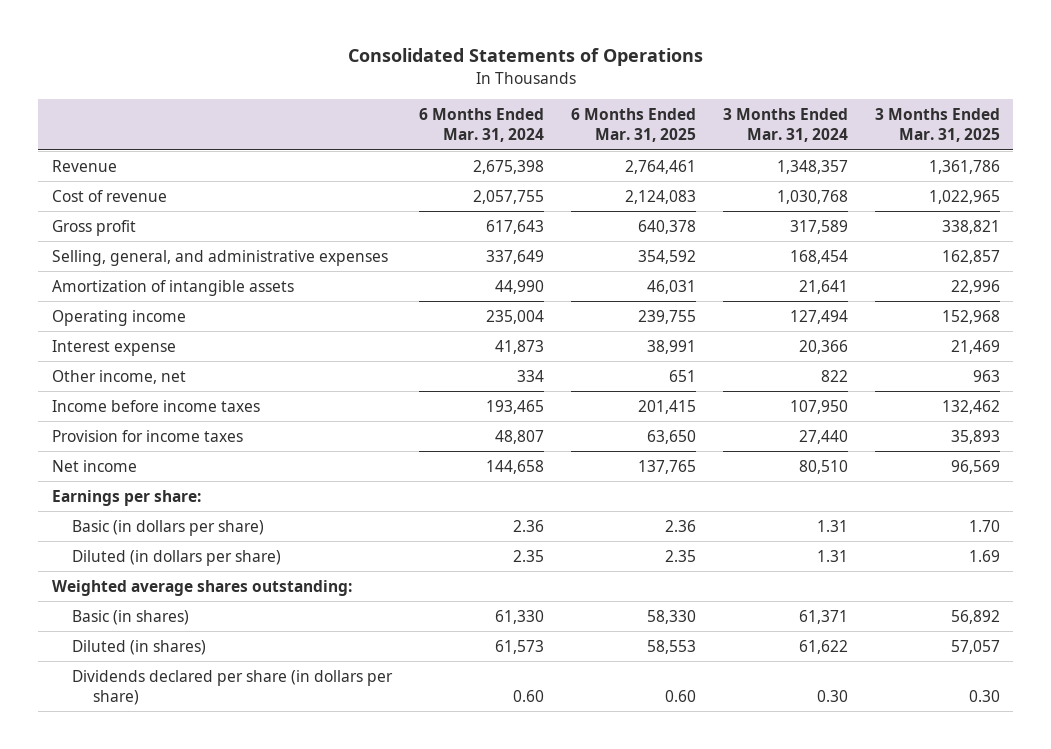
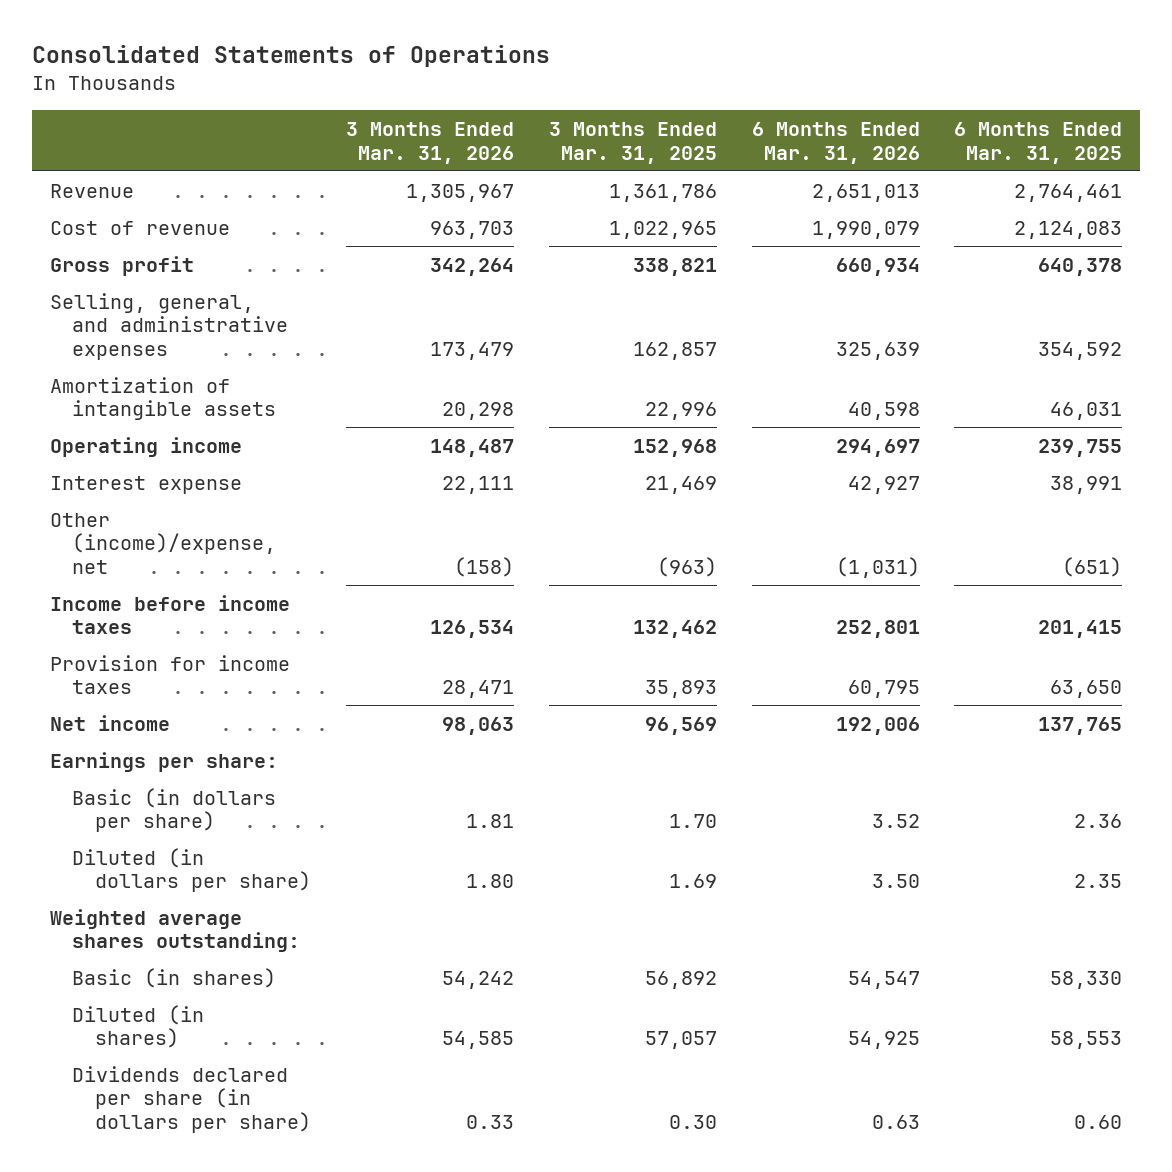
[419,107,545,143] 6 Months Ended Mar. 31, 2024 -> none
[722,107,848,143] 3 Months Ended Mar. 31, 2024 -> none
none -> [345,122,514,164] 3 Months Ended Mar. 31, 2026
none -> [751,122,920,164] 6 Months Ended Mar. 31, 2026
[51,369,186,384] Other income, net -> [49,512,277,574] Other (income)/expense, net
[668,369,696,382] 651 -> [1062,556,1123,577] (651)
[972,369,1000,382] 963 -> [656,556,717,577] (963)

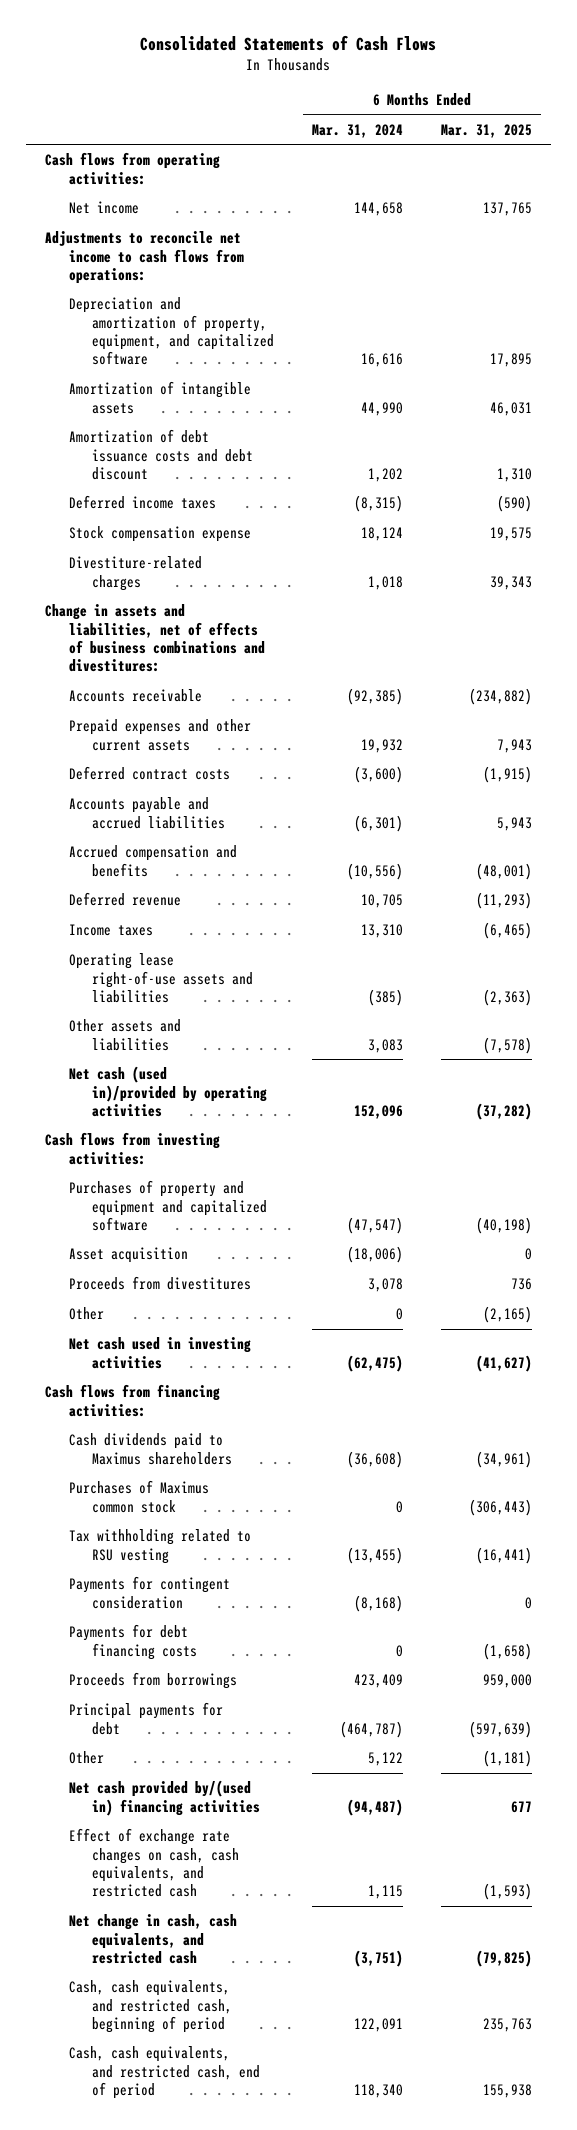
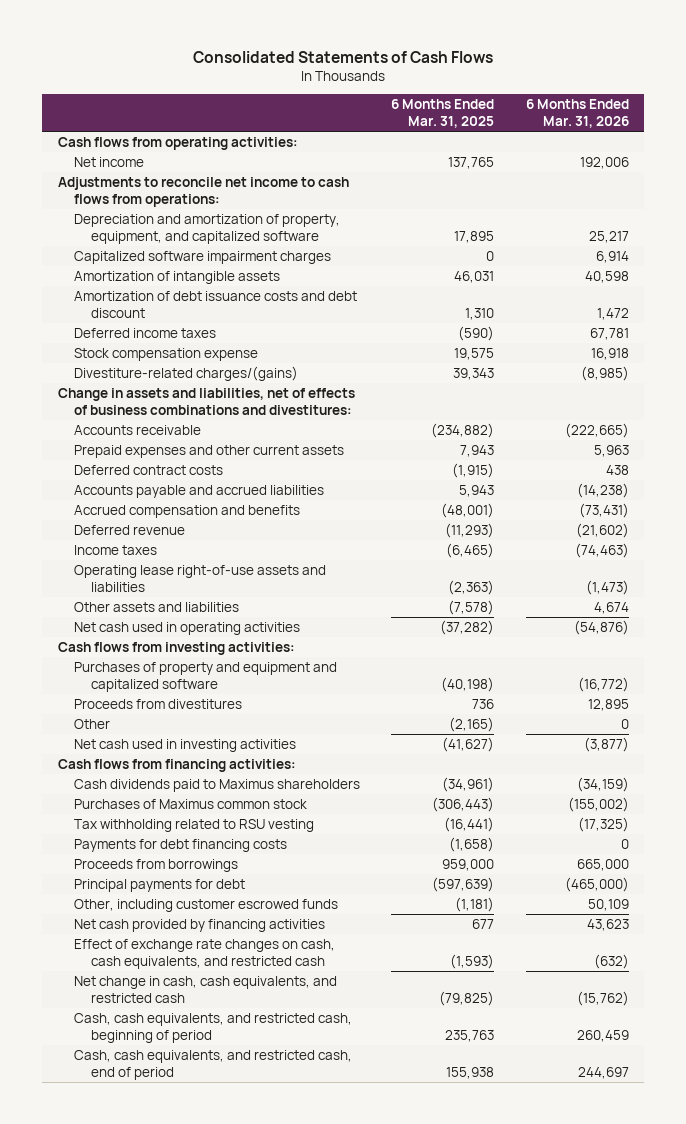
[312,123,404,138] Mar. 31, 2024 -> none
none -> [525,99,629,129] 6 Months Ended Mar. 31, 2026
none -> [74,250,332,264] Capitalized software impairment charges
[68,556,202,591] Divestiture-related charges -> [74,365,299,381] Divestiture-related charges/(gains)
[68,1066,268,1117] Net cash (used in)/provided by operating activities -> [74,621,301,635] Net cash used in operating activities
[68,1247,188,1264] Asset acquisition -> none
[68,1576,230,1609] Payments for contingent consideration -> none
[68,1751,104,1765] Other -> [74,898,339,912] Other, including customer escrowed funds
[68,1780,261,1816] Net cash provided by/(used in) financing activities -> [74,918,326,932] Net cash provided by financing activities

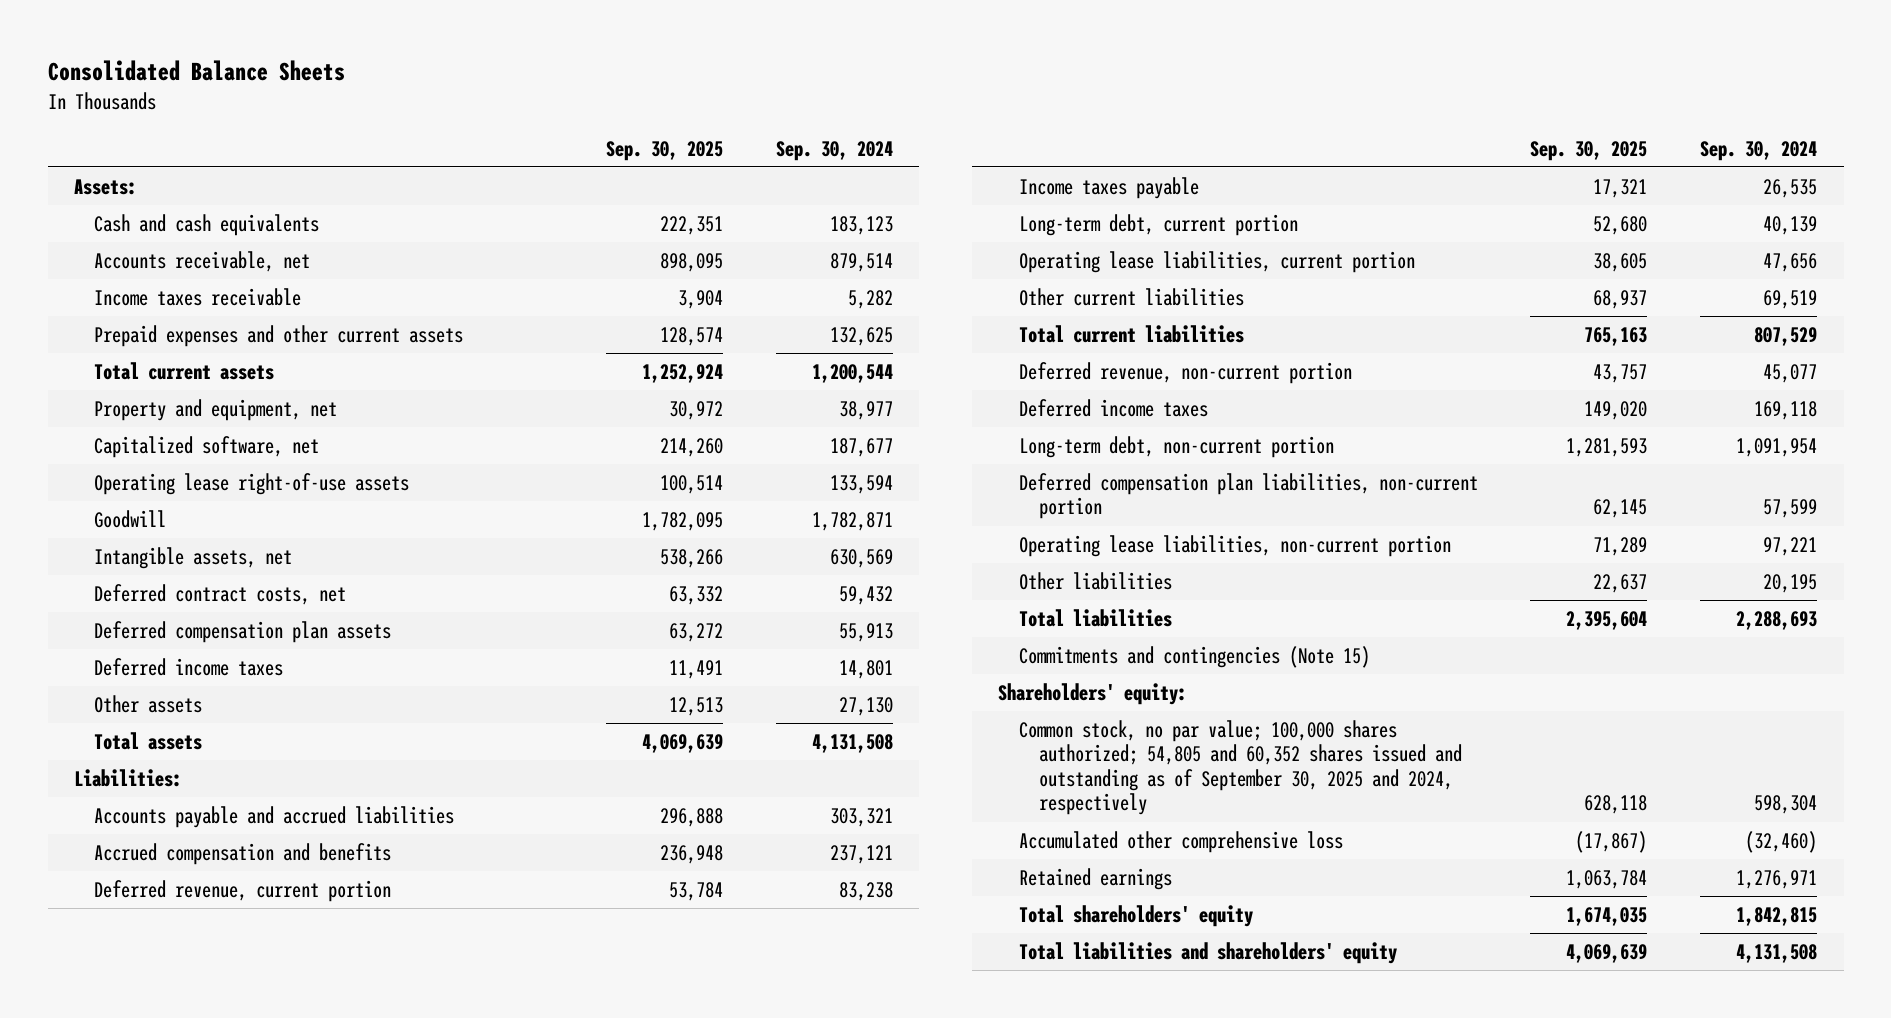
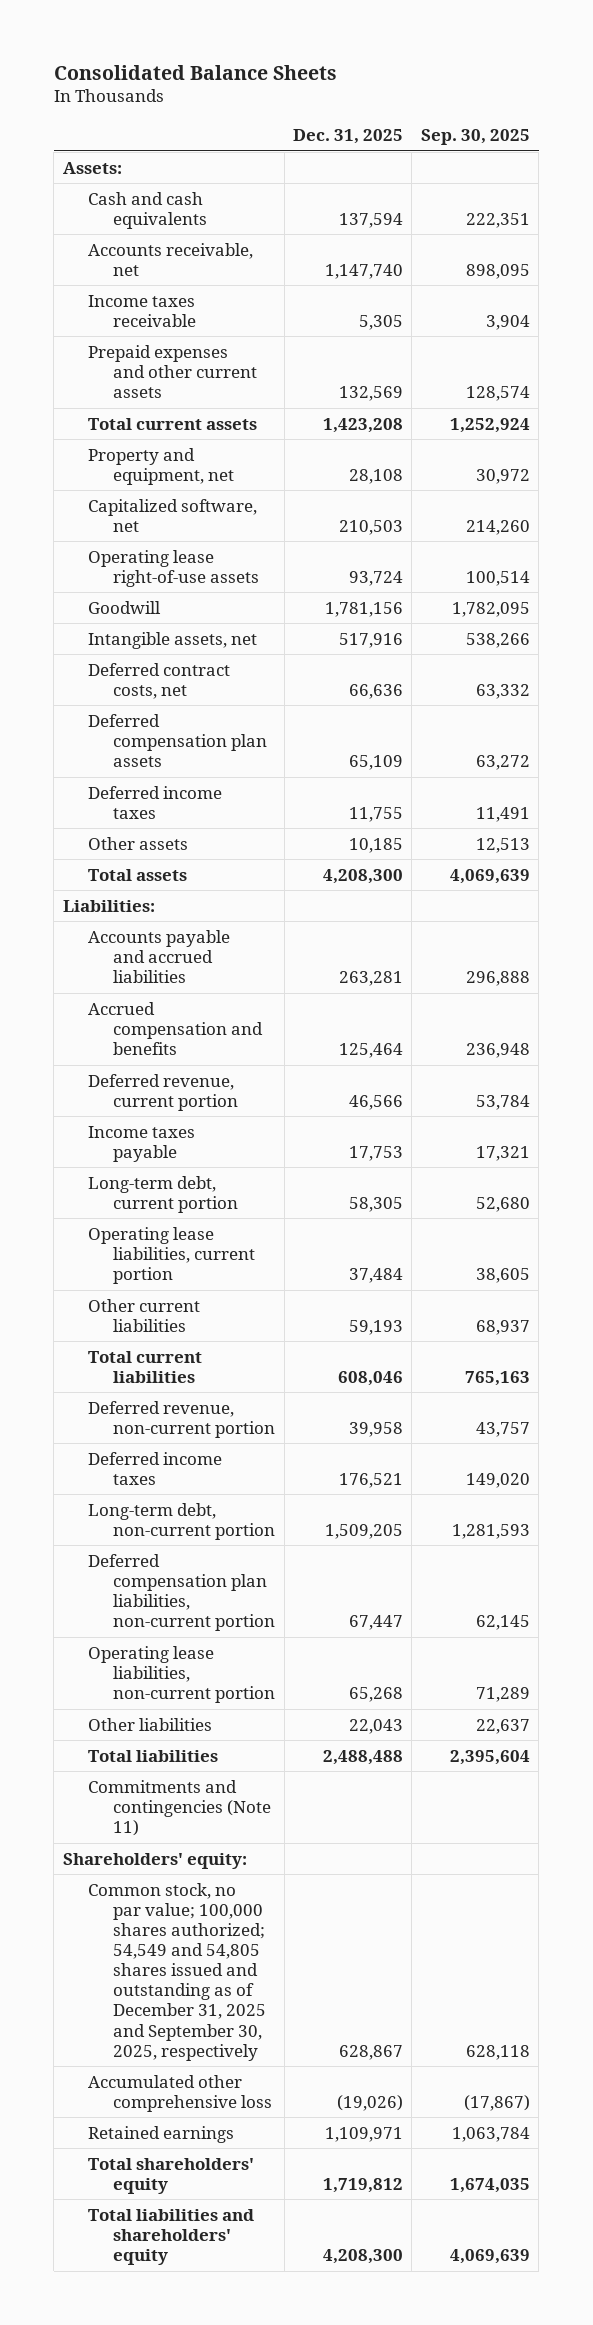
[775,140,893,161] Sep. 30, 2024 -> none
none -> [293,129,404,145] Dec. 31, 2025
[1018,645,1370,668] Commitments and contingencies (Note 15) -> [87,1779,272,1836] Commitments and contingencies (Note 11)
[1018,719,1462,816] Common stock, no par value; 100,000 shares authorized; 54,805 and 60,352 shares issued and outstanding as of September 30, 2025 and 2024, respectively -> [87,1882,267,2061] Common stock, no par value; 100,000 shares authorized; 54,549 and 54,805 shares issued and outstanding as of December 31, 2025 and September 30, 2025, respectively

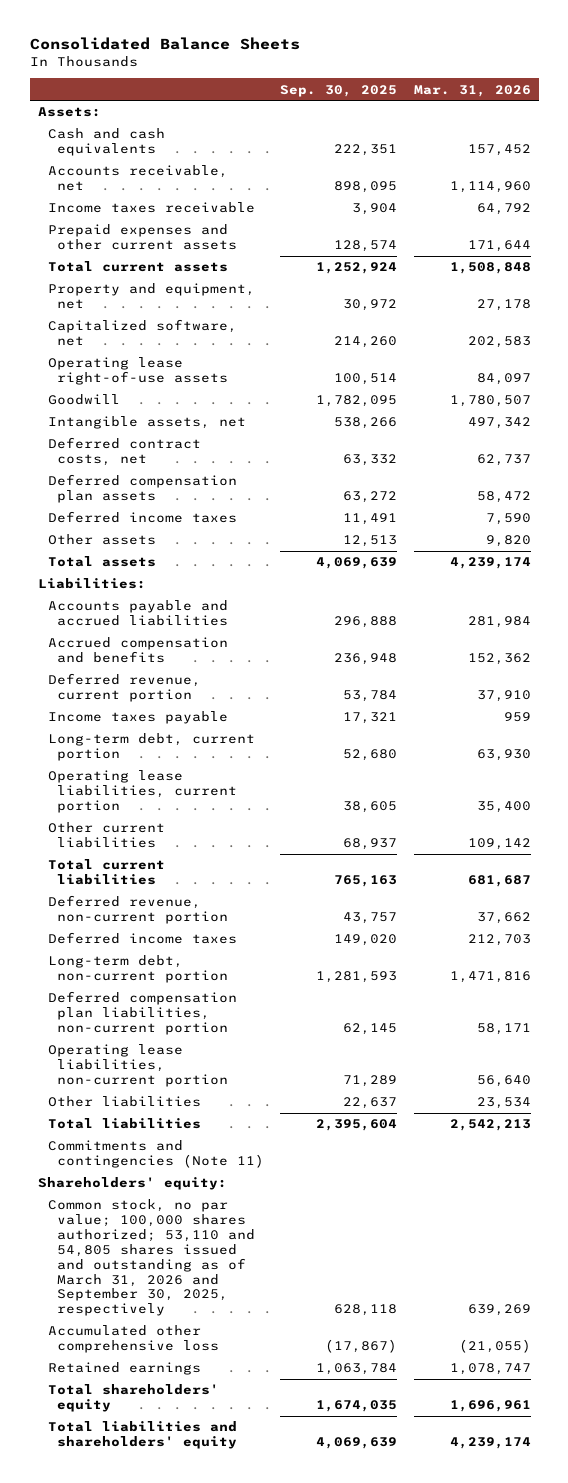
[293,129,404,145] Dec. 31, 2025 -> none
none -> [413,84,531,97] Mar. 31, 2026
[87,1882,267,2061] Common stock, no par value; 100,000 shares authorized; 54,549 and 54,805 shares issued and outstanding as of December 31, 2025 and September 30, 2025, respectively -> [47,1199,256,1317] Common stock, no par value; 100,000 shares authorized; 53,110 and 54,805 shares issued and outstanding as of March 31, 2026 and September 30, 2025, respectively

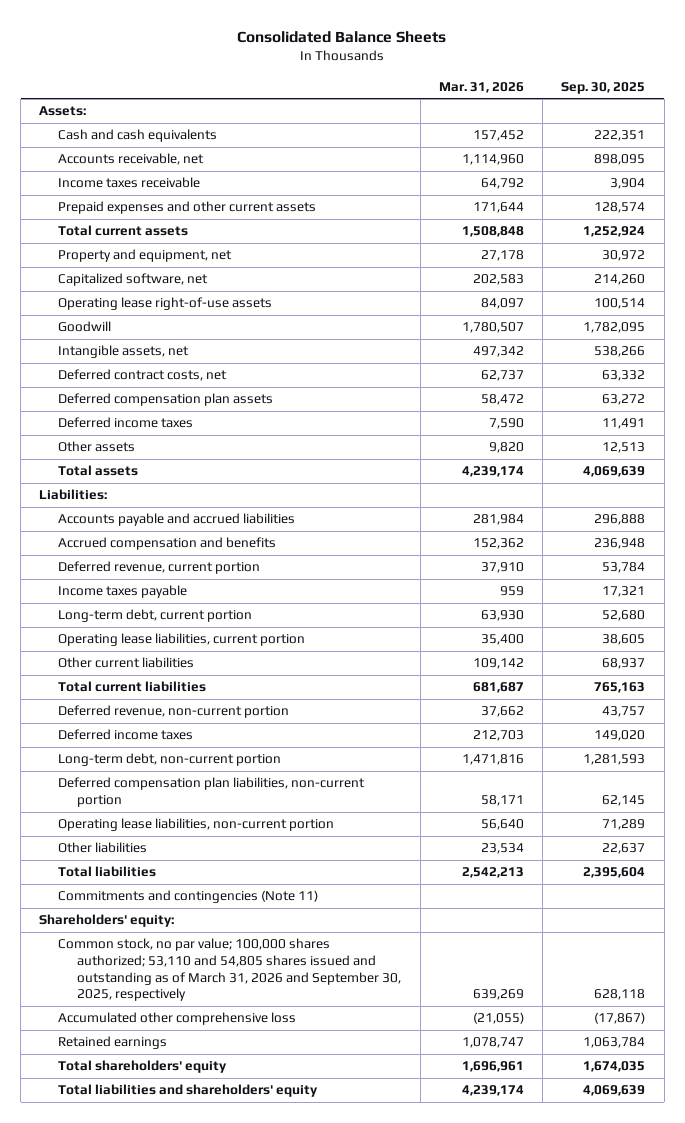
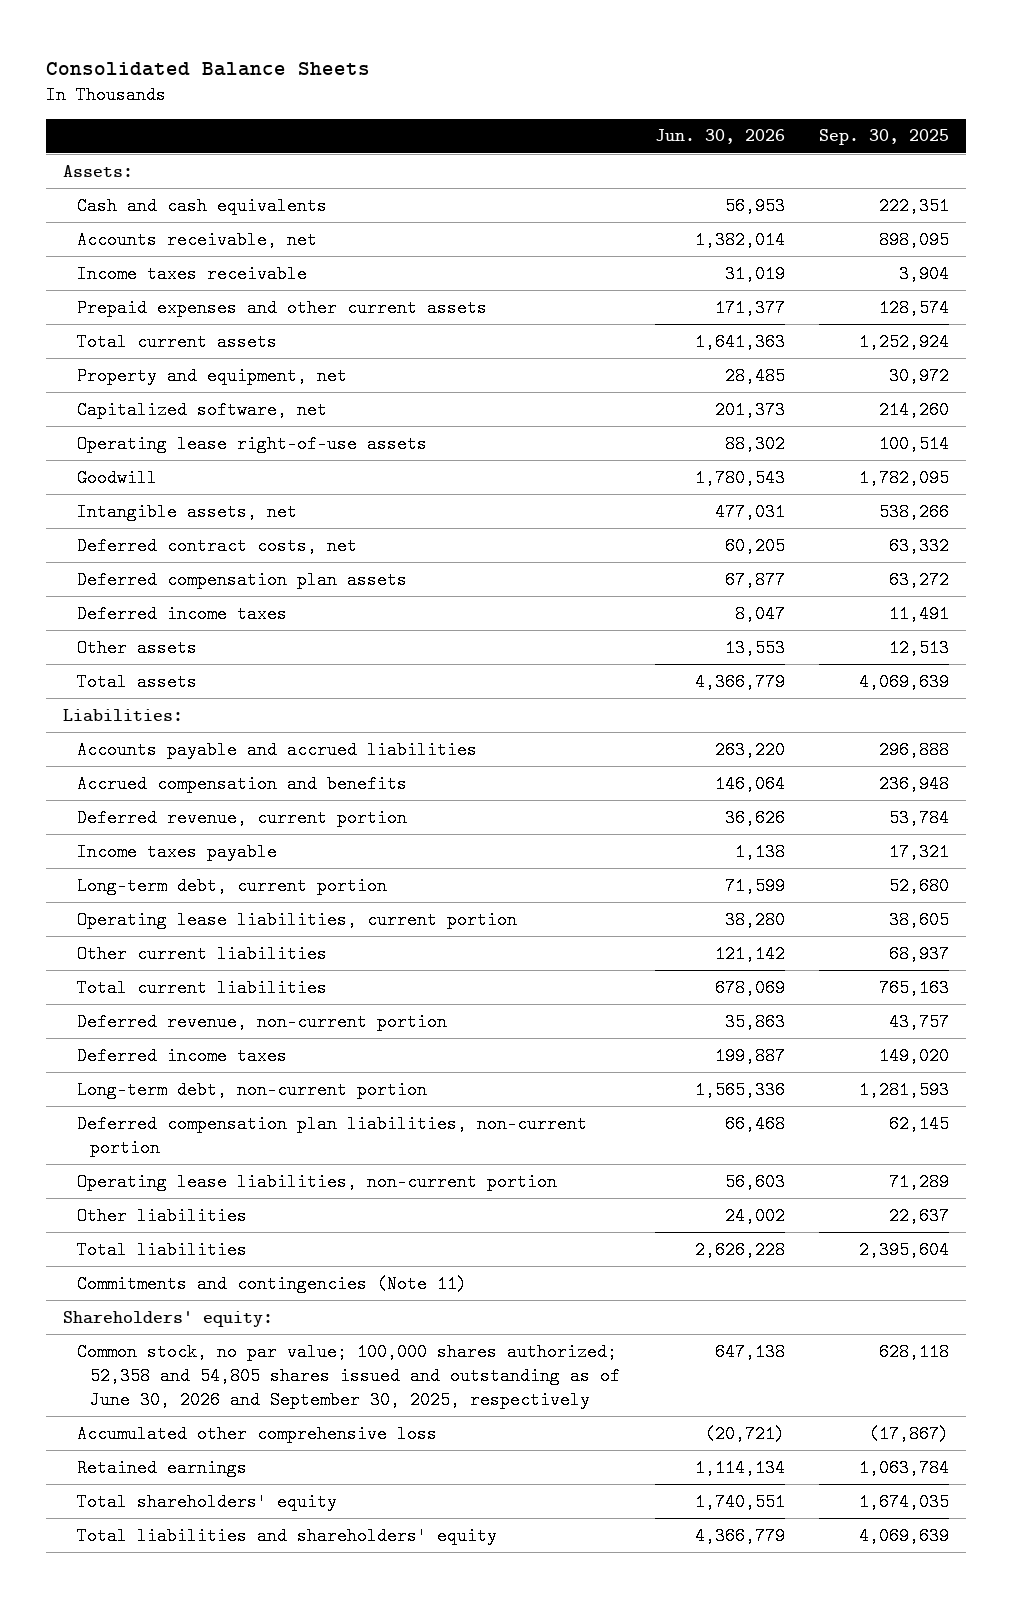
[438,81,524,93] Mar. 31, 2026 -> none
none -> [654,129,785,145] Jun. 30, 2026
[58,938,402,1002] Common stock, no par value; 100,000 shares authorized; 53,110 and 54,805 shares issued and outstanding as of March 31, 2026 and September 30, 2025, respectively -> [76,1342,621,1409] Common stock, no par value; 100,000 shares authorized; 52,358 and 54,805 shares issued and outstanding as of June 30, 2026 and September 30, 2025, respectively

